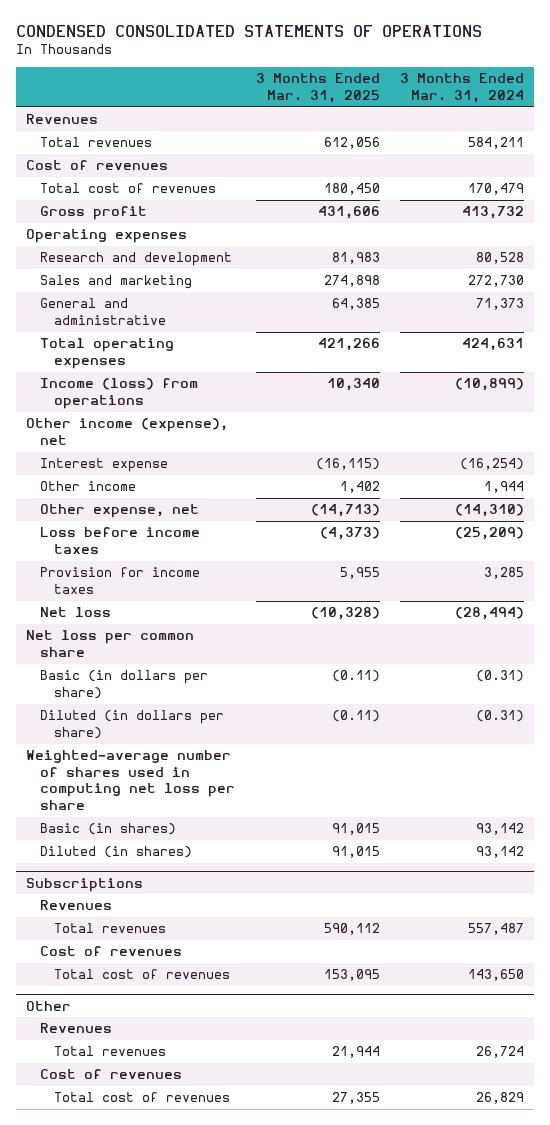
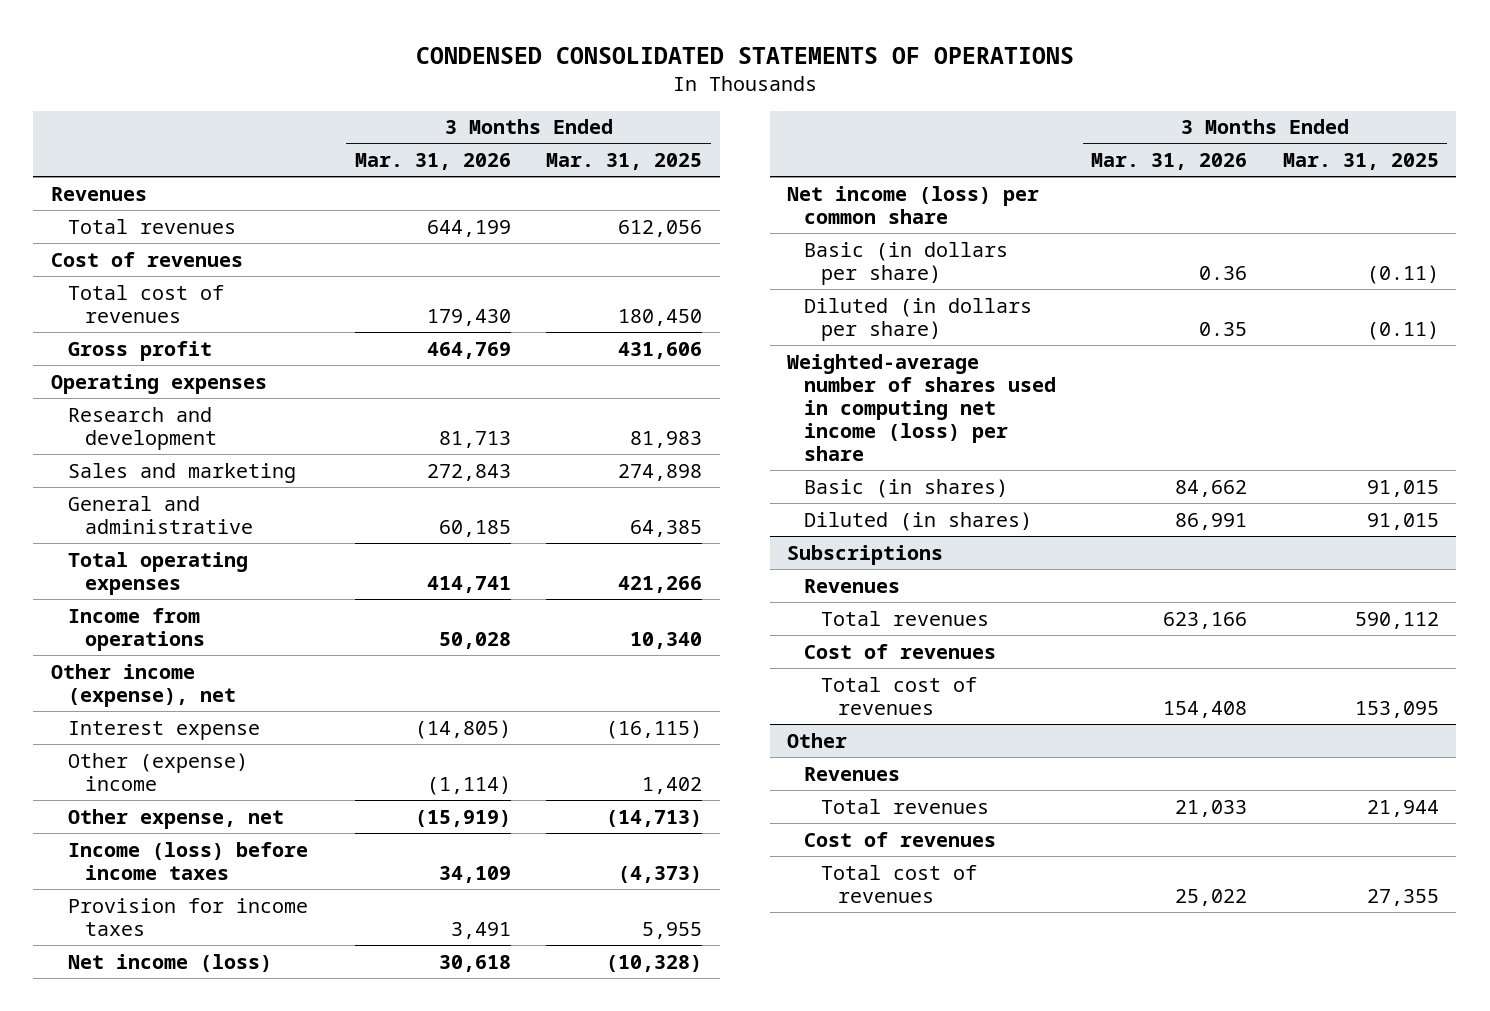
[399,73,524,103] 3 Months Ended Mar. 31, 2024 -> none
none -> [355,153,512,171] Mar. 31, 2026
[40,378,199,409] Income (loss) from operations -> [68,607,206,651] Income from operations
[40,481,137,492] Other income -> [68,752,249,791] Other (expense) income
[40,527,201,554] Loss before income taxes -> [68,841,309,880] Income (loss) before income taxes
[40,607,112,618] Net loss -> [68,953,273,972] Net income (loss)
[26,630,195,657] Net loss per common share -> [787,185,1040,224] Net income (loss) per common share
[26,750,236,810] Weighted-average number of shares used in computing net loss per share -> [787,353,1057,461] Weighted-average number of shares used in computing net income (loss) per share

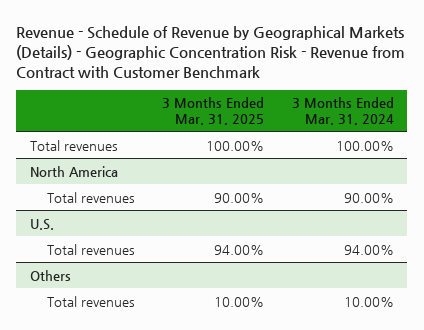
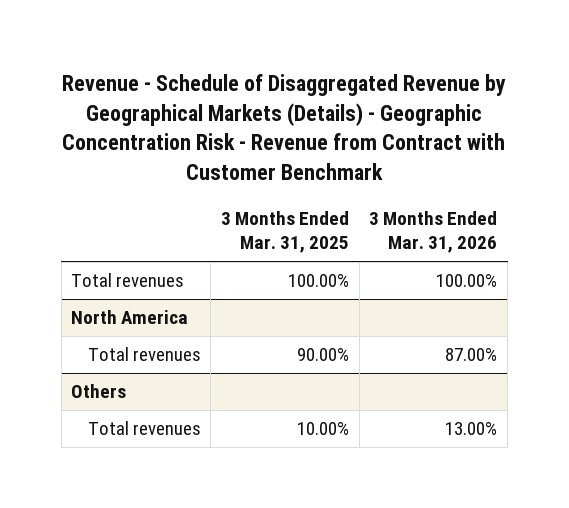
[16,25,406,78] Revenue - Schedule of Revenue by Geographical Markets (Details) - Geographic Concentration Risk - Revenue from Contract with Customer Benchmark -> [62,73,507,181] Revenue - Schedule of Disaggregated Revenue by Geographical Markets (Details) - Geographic Concentration Risk - Revenue from Contract with Customer Benchmark
[291,97,394,125] 3 Months Ended Mar. 31, 2024 -> none
none -> [369,210,498,254] 3 Months Ended Mar. 31, 2026
[30,218,55,230] U.S. -> none
[46,243,135,255] Total revenues -> none

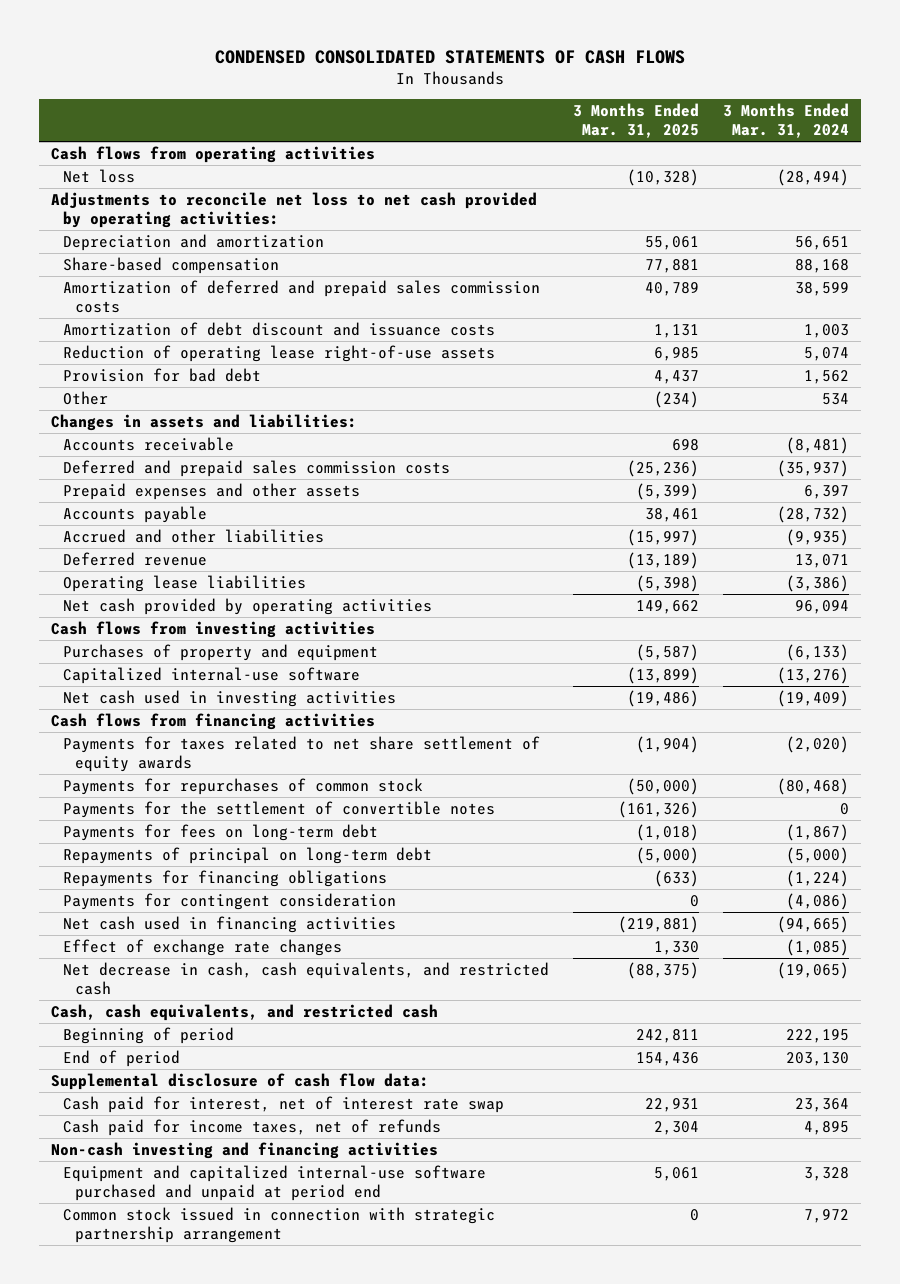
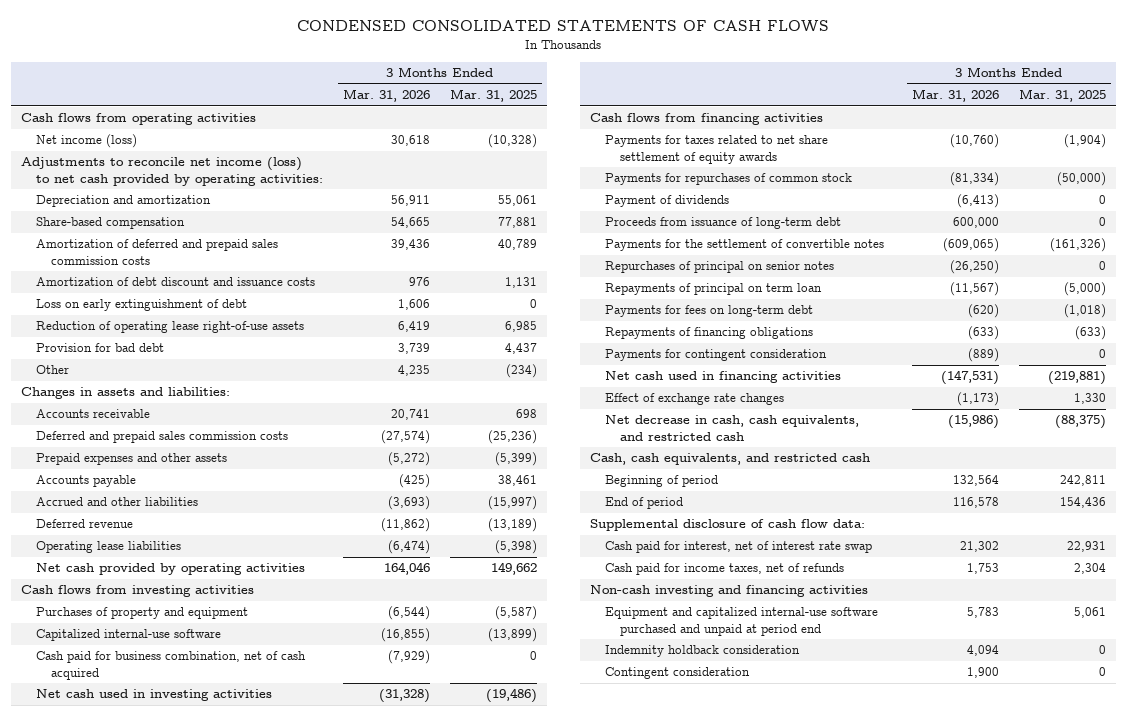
[722,103,849,138] 3 Months Ended Mar. 31, 2024 -> none
none -> [343,89,431,103] Mar. 31, 2026
[63,169,136,184] Net loss -> [36,134,138,149] Net income (loss)
[50,192,537,228] Adjustments to reconcile net loss to net cash provided by operating activities: -> [21,157,324,186] Adjustments to reconcile net income (loss) to net cash provided by operating activities:
none -> [36,299,248,312] Loss on early extinguishment of debt
none -> [36,651,307,680] Cash paid for business combination, net of cash acquired
none -> [604,195,729,208] Payment of dividends
none -> [604,217,841,230] Proceeds from issuance of long-term debt
none -> [604,261,834,274] Repurchases of principal on senior notes
none -> [604,283,822,296] Repayments of principal on term loan
[63,847,433,865] Repayments of principal on long-term debt -> none
[63,870,388,888] Repayments for financing obligations -> [604,327,813,340] Repayments of financing obligations
[63,1207,496,1243] Common stock issued in connection with strategic partnership arrangement -> none
none -> [604,645,800,658] Indemnity holdback consideration
none -> [604,667,750,680] Contingent consideration

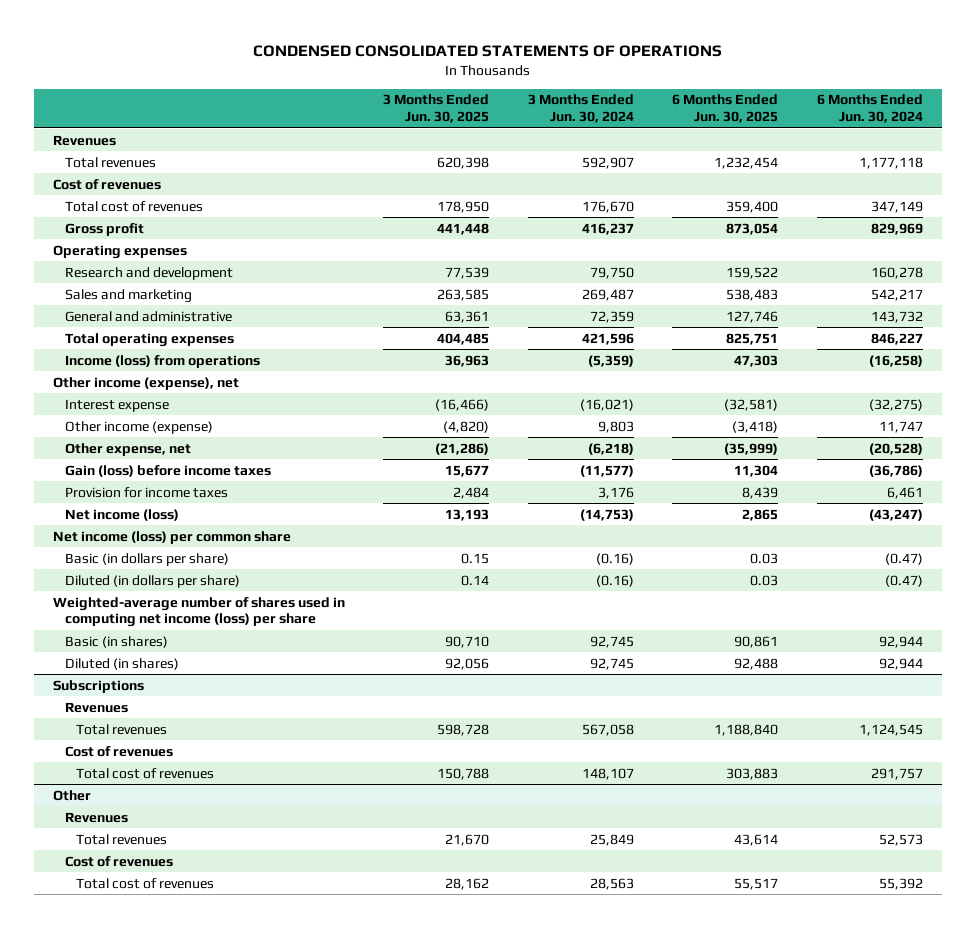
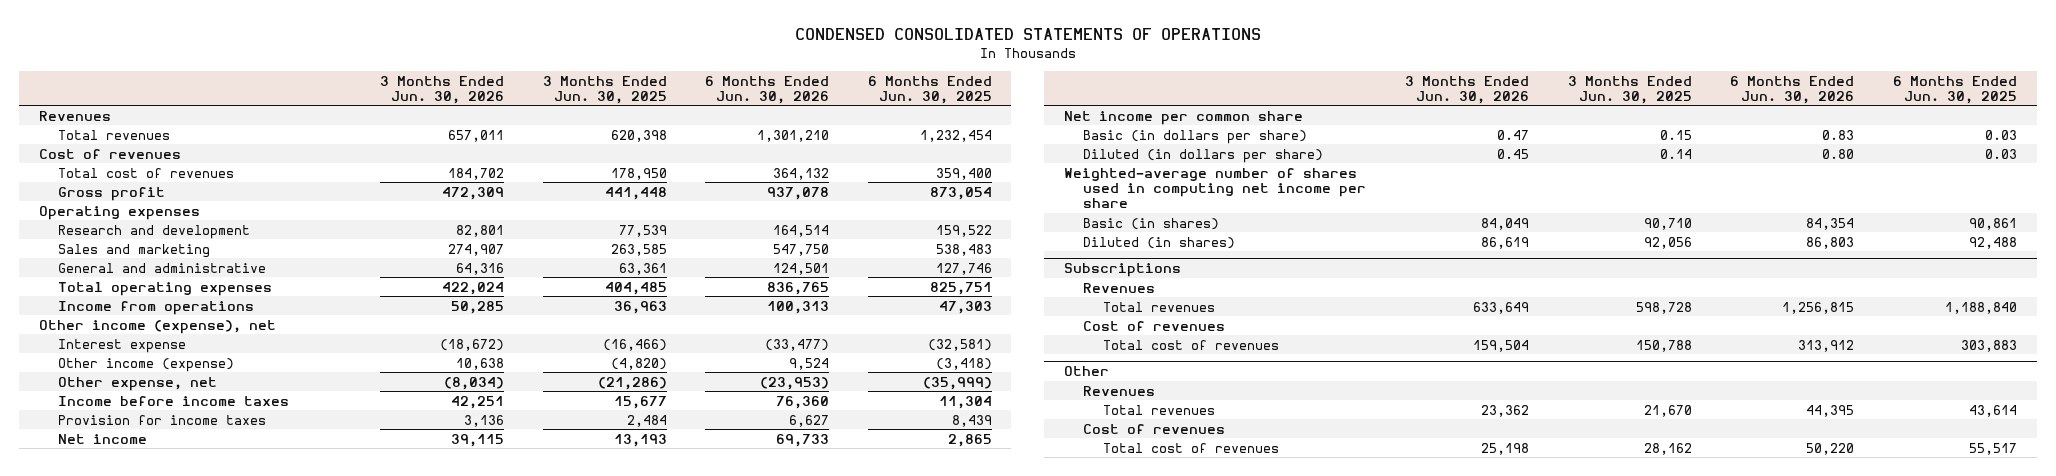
[527,94,634,124] 3 Months Ended Jun. 30, 2024 -> none
[816,94,923,124] 6 Months Ended Jun. 30, 2024 -> none
none -> [379,75,504,104] 3 Months Ended Jun. 30, 2026
none -> [705,75,830,104] 6 Months Ended Jun. 30, 2026
[64,354,260,368] Income (loss) from operations -> [58,300,255,315] Income from operations
[64,464,271,477] Gain (loss) before income taxes -> [58,395,290,406] Income before income taxes
[64,508,179,521] Net income (loss) -> [58,433,148,444] Net income
[53,530,292,544] Net income (loss) per common share -> [1063,110,1303,125] Net income per common share
[53,596,346,628] Weighted-average number of shares used in computing net income (loss) per share -> [1063,167,1367,209] Weighted-average number of shares used in computing net income per share

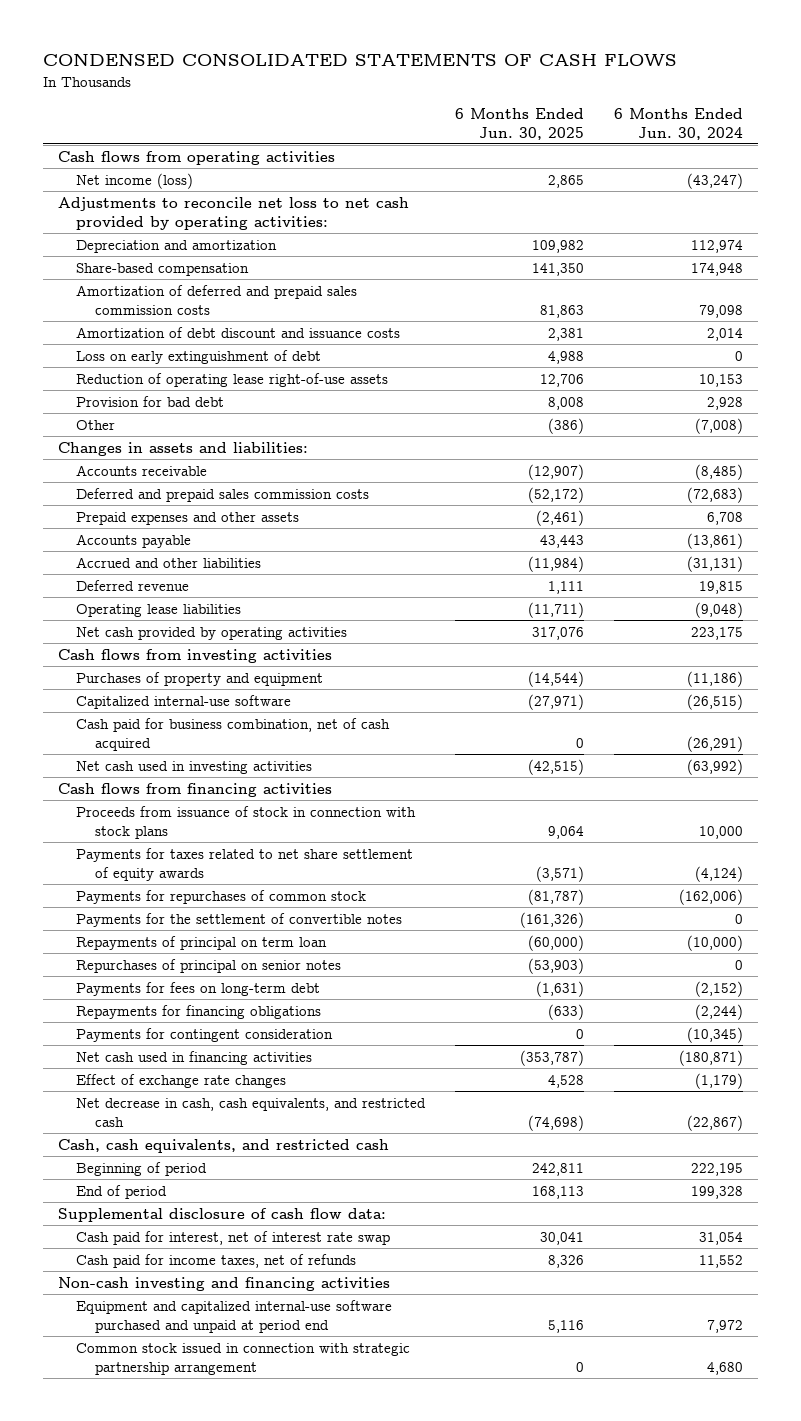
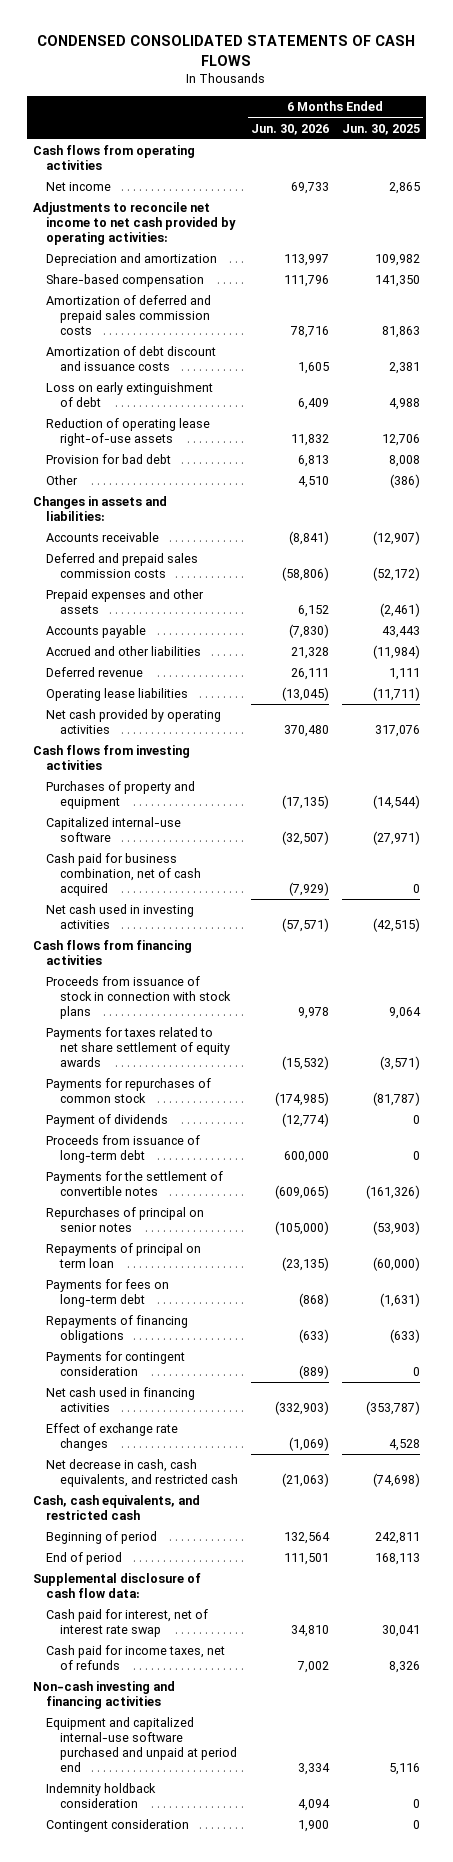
[613,107,743,140] 6 Months Ended Jun. 30, 2024 -> none
none -> [250,123,329,135] Jun. 30, 2026
[76,172,194,189] Net income (loss) -> [46,182,112,192] Net income
[57,196,409,230] Adjustments to reconcile net loss to net cash provided by operating activities: -> [33,202,237,245] Adjustments to reconcile net income to net cash provided by operating activities:
none -> [46,1114,169,1128] Payment of dividends
none -> [46,1135,201,1164] Proceeds from issuance of long-term debt
[76,935,328,950] Repayments of principal on term loan -> [46,1243,202,1269] Repayments of principal on term loan
[76,1004,322,1019] Repayments for financing obligations -> [46,1315,189,1344] Repayments of financing obligations
[76,1342,411,1375] Common stock issued in connection with strategic partnership arrangement -> none
none -> [46,1783,157,1809] Indemnity holdback consideration
none -> [46,1819,190,1833] Contingent consideration

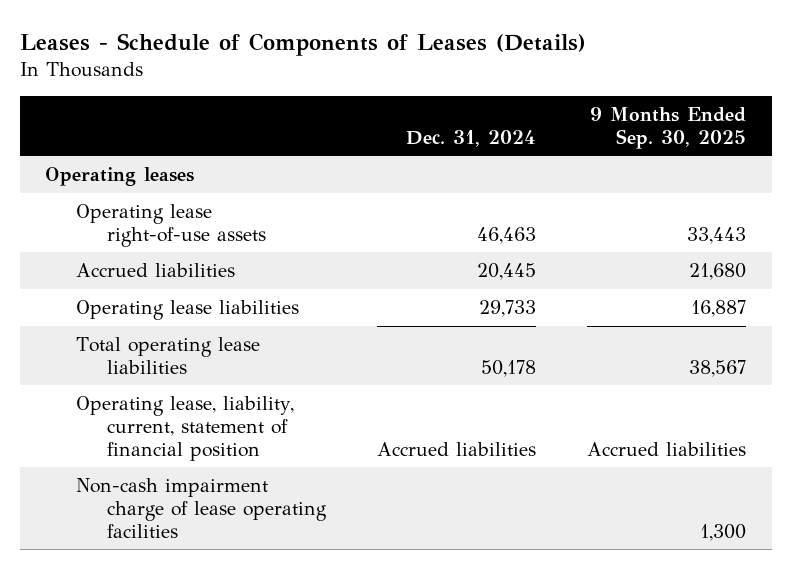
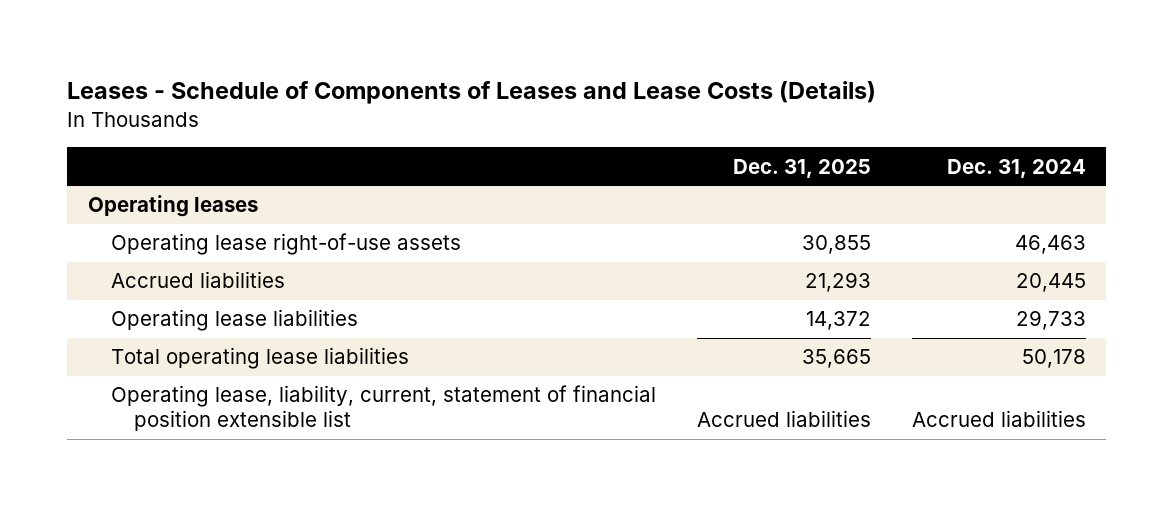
[19,32,586,56] Leases - Schedule of Components of Leases (Details) -> [67,80,877,104] Leases - Schedule of Components of Leases and Lease Costs (Details)
[590,106,747,149] 9 Months Ended Sep. 30, 2025 -> none
none -> [732,158,871,178] Dec. 31, 2025
[76,478,328,538] Non-cash impairment charge of lease operating facilities -> none
[76,396,295,461] Operating lease, liability, current, statement of financial position -> [110,385,656,432] Operating lease, liability, current, statement of financial position extensible list

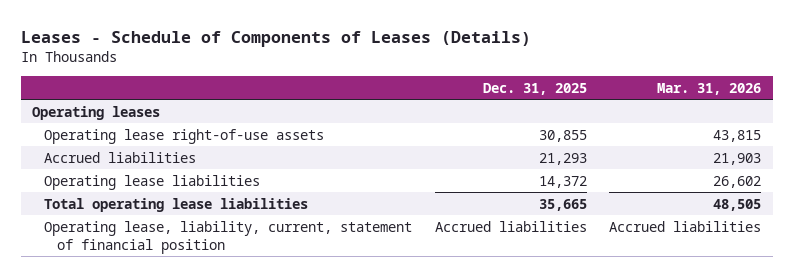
[67,80,877,104] Leases - Schedule of Components of Leases and Lease Costs (Details) -> [20,30,531,47] Leases - Schedule of Components of Leases (Details)
[946,158,1086,178] Dec. 31, 2024 -> none
none -> [657,82,762,95] Mar. 31, 2026
[110,385,656,432] Operating lease, liability, current, statement of financial position extensible list -> [44,220,413,254] Operating lease, liability, current, statement of financial position

